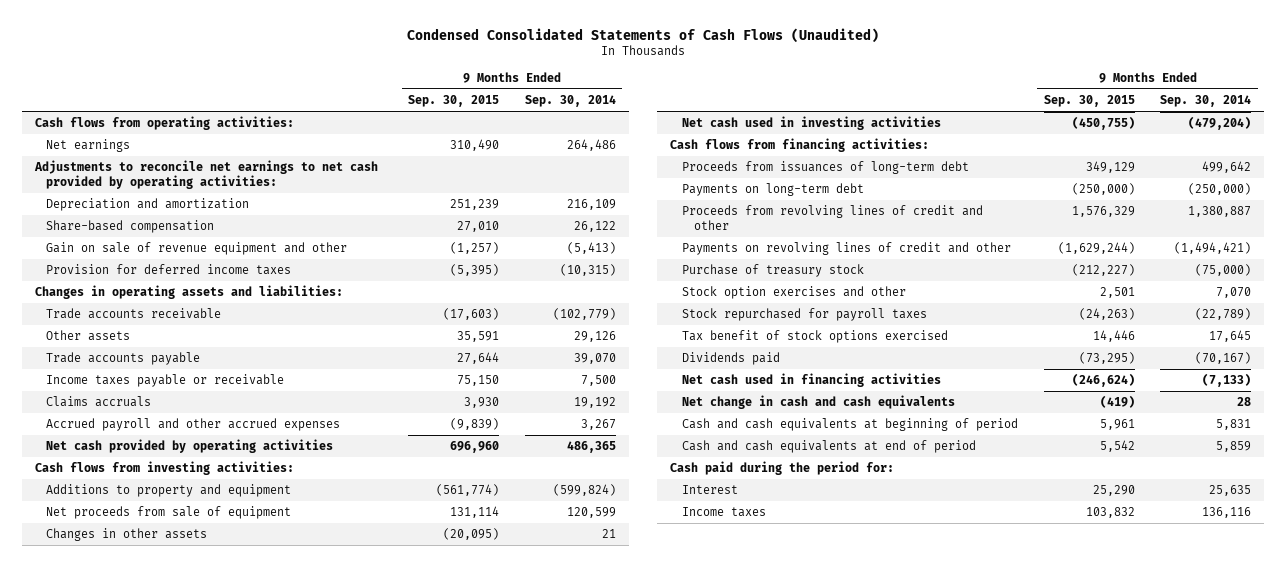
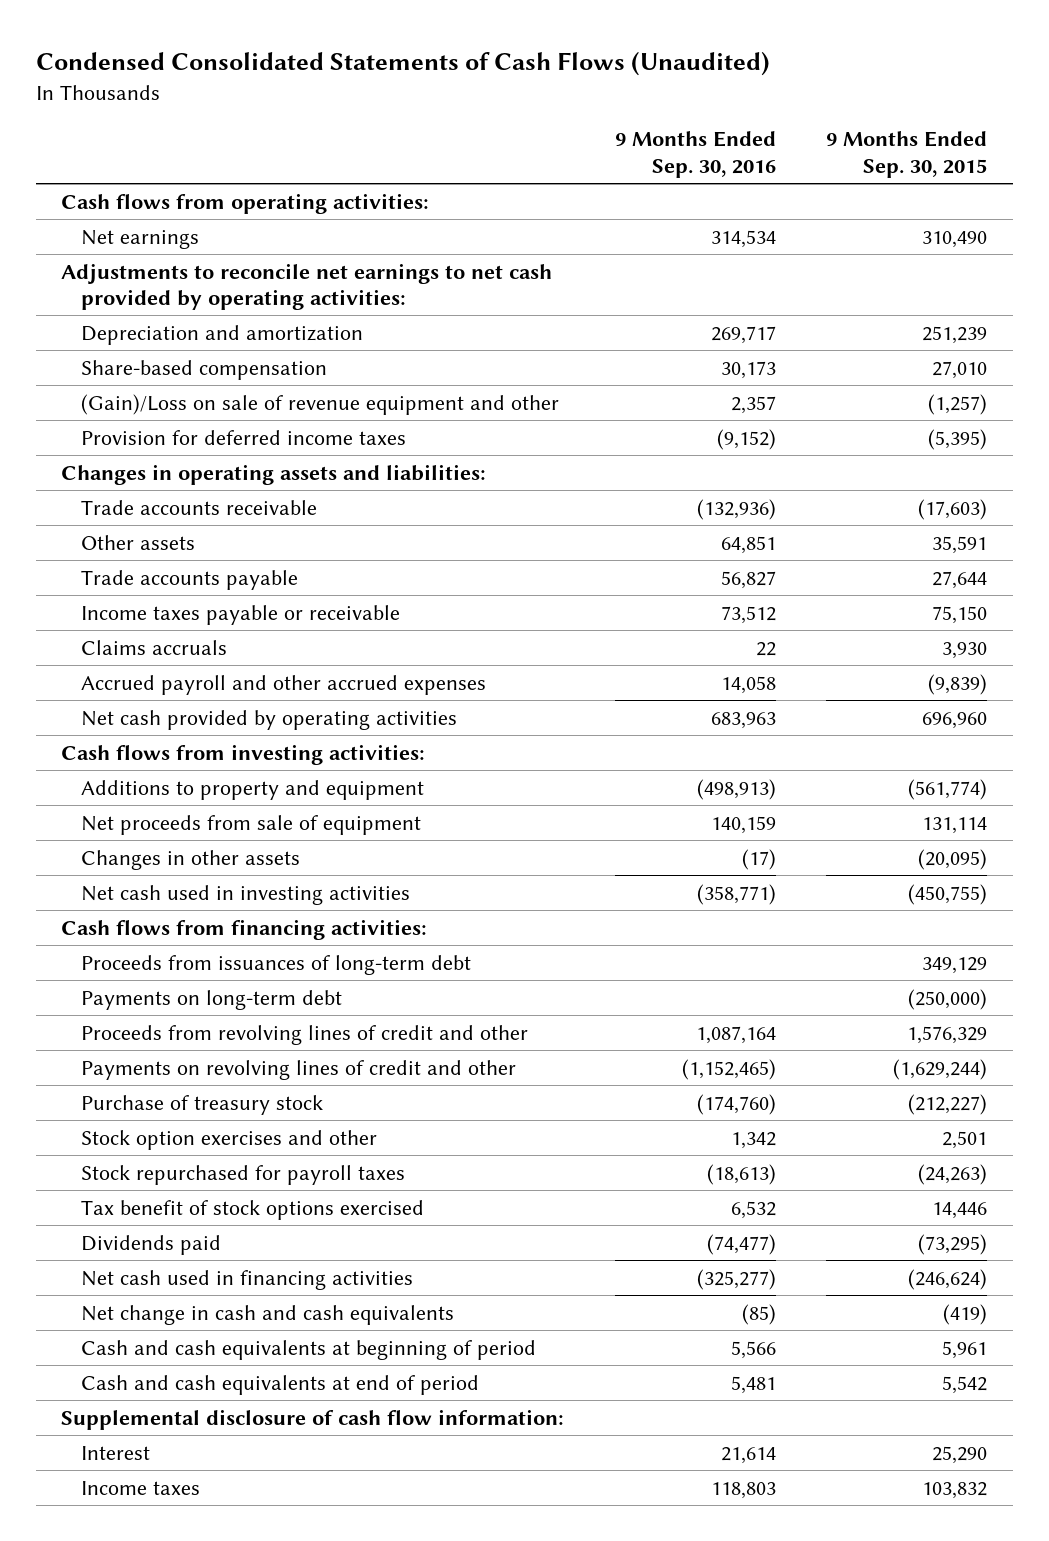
[524,95,616,108] Sep. 30, 2014 -> none
none -> [614,131,776,178] 9 Months Ended Sep. 30, 2016
[46,242,348,256] Gain on sale of revenue equipment and other -> [81,393,560,415] (Gain)/Loss on sale of revenue equipment and other
[670,461,895,476] Cash paid during the period for: -> [61,1408,565,1430] Supplemental disclosure of cash flow information:

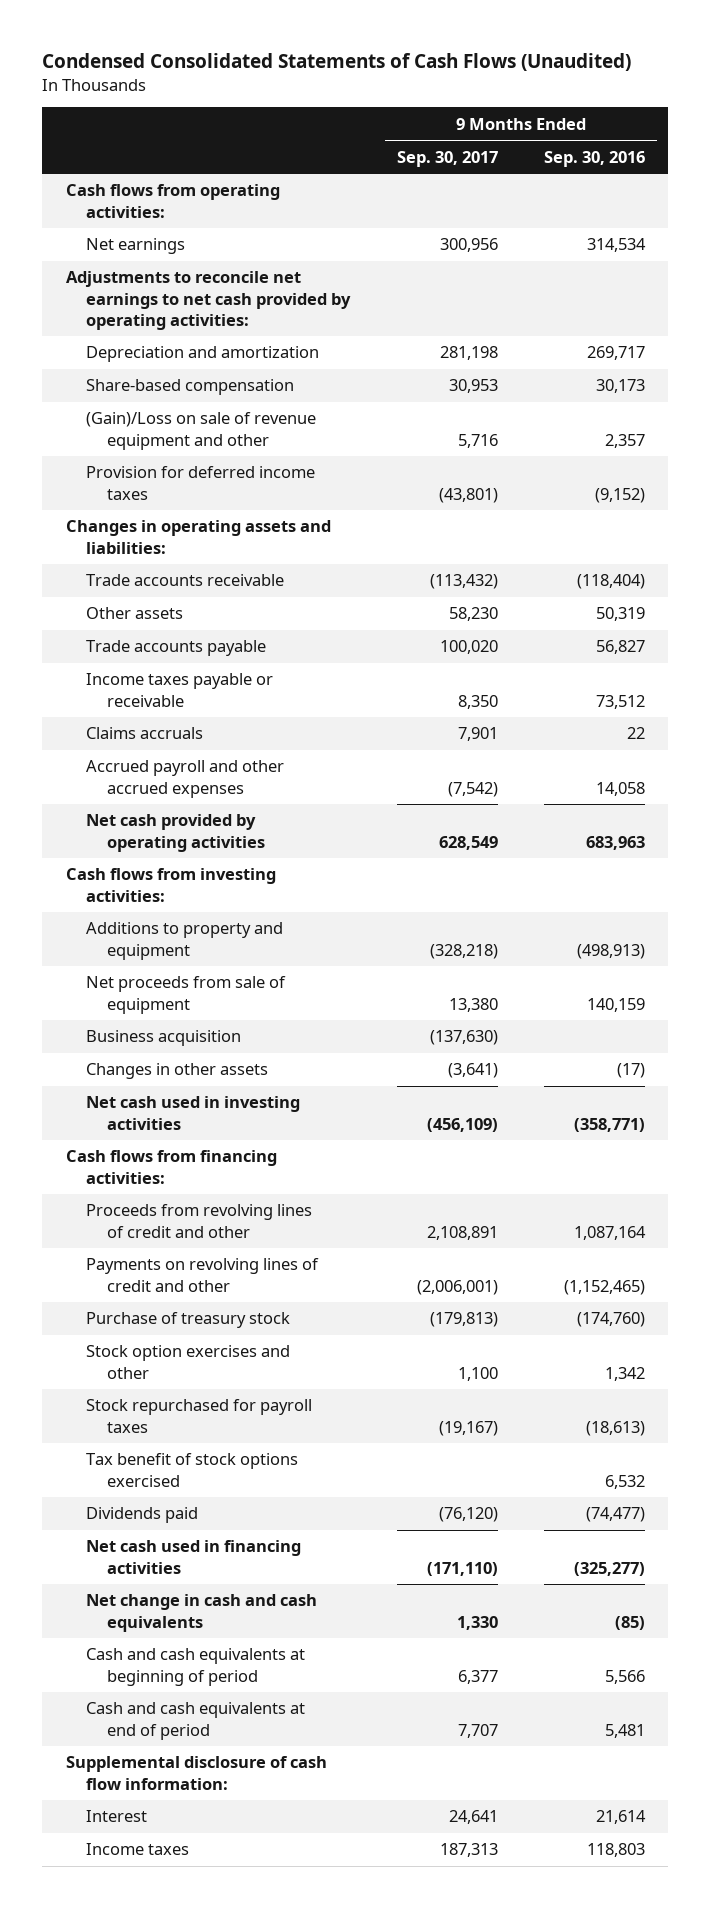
[826,131,988,178] 9 Months Ended Sep. 30, 2015 -> none
none -> [396,150,498,167] Sep. 30, 2017
[696,498,776,520] (132,936) -> [577,574,646,590] (118,404)
[720,535,776,554] 64,851 -> [596,607,646,622] 50,319
none -> [86,1030,242,1047] Business acquisition
[81,954,472,975] Proceeds from issuances of long-term debt -> none
[81,989,343,1010] Payments on long-term debt -> none

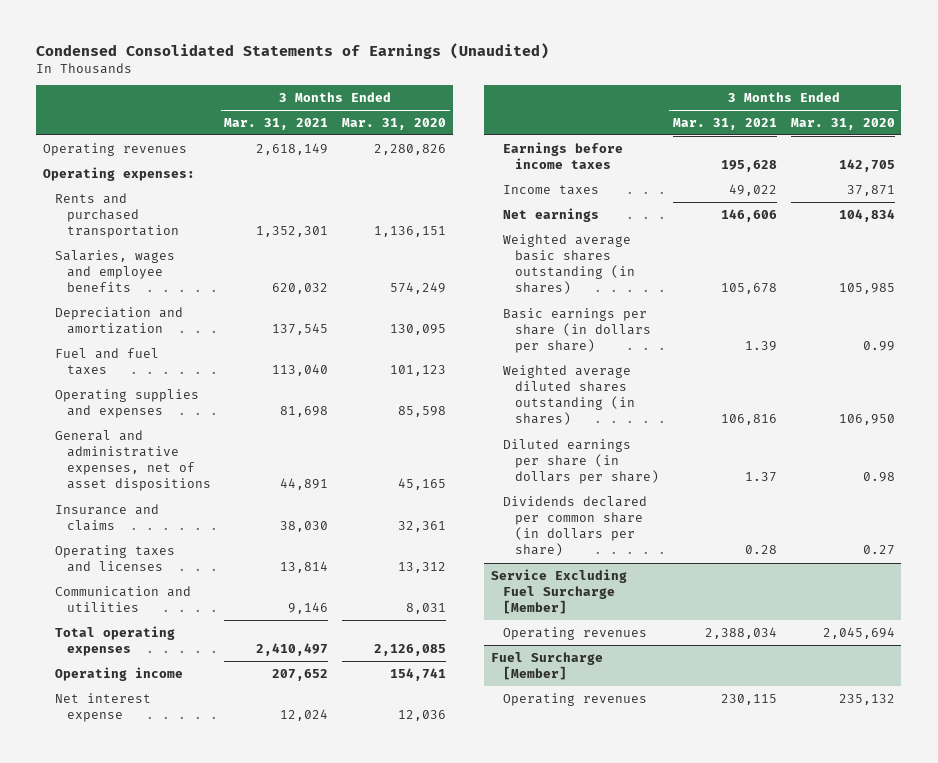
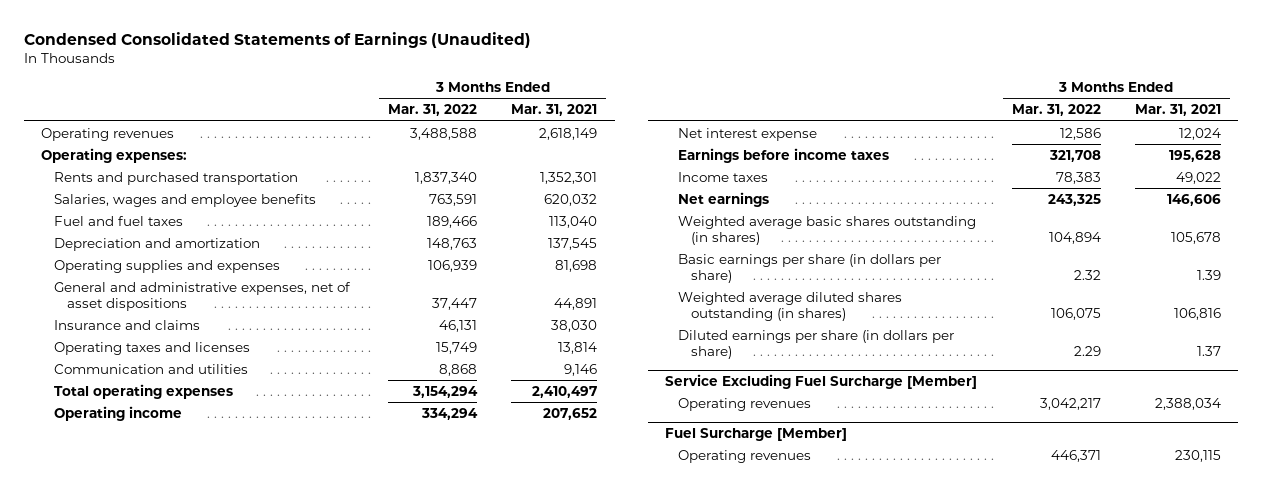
[342,117,447,130] Mar. 31, 2020 -> none
none -> [387,104,477,117] Mar. 31, 2022
[54,306,183,335] Depreciation and amortization -> [54,237,261,251] Depreciation and amortization
[503,495,648,557] Dividends declared per common share (in dollars per share) -> none

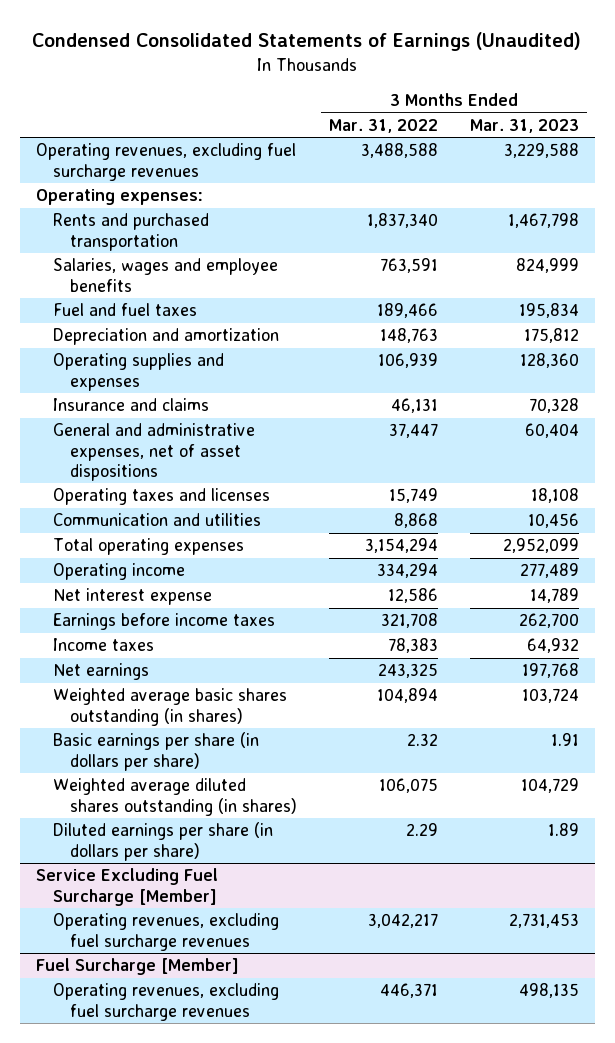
[511,104,598,117] Mar. 31, 2021 -> none
none -> [469,118,579,133] Mar. 31, 2023
[41,127,175,141] Operating revenues -> [36,143,297,181] Operating revenues, excluding fuel surcharge revenues
[54,281,352,311] General and administrative expenses, net of asset dispositions -> [52,423,255,481] General and administrative expenses, net of asset dispositions
[678,397,812,411] Operating revenues -> [52,913,279,951] Operating revenues, excluding fuel surcharge revenues
[678,449,812,463] Operating revenues -> [52,983,279,1021] Operating revenues, excluding fuel surcharge revenues

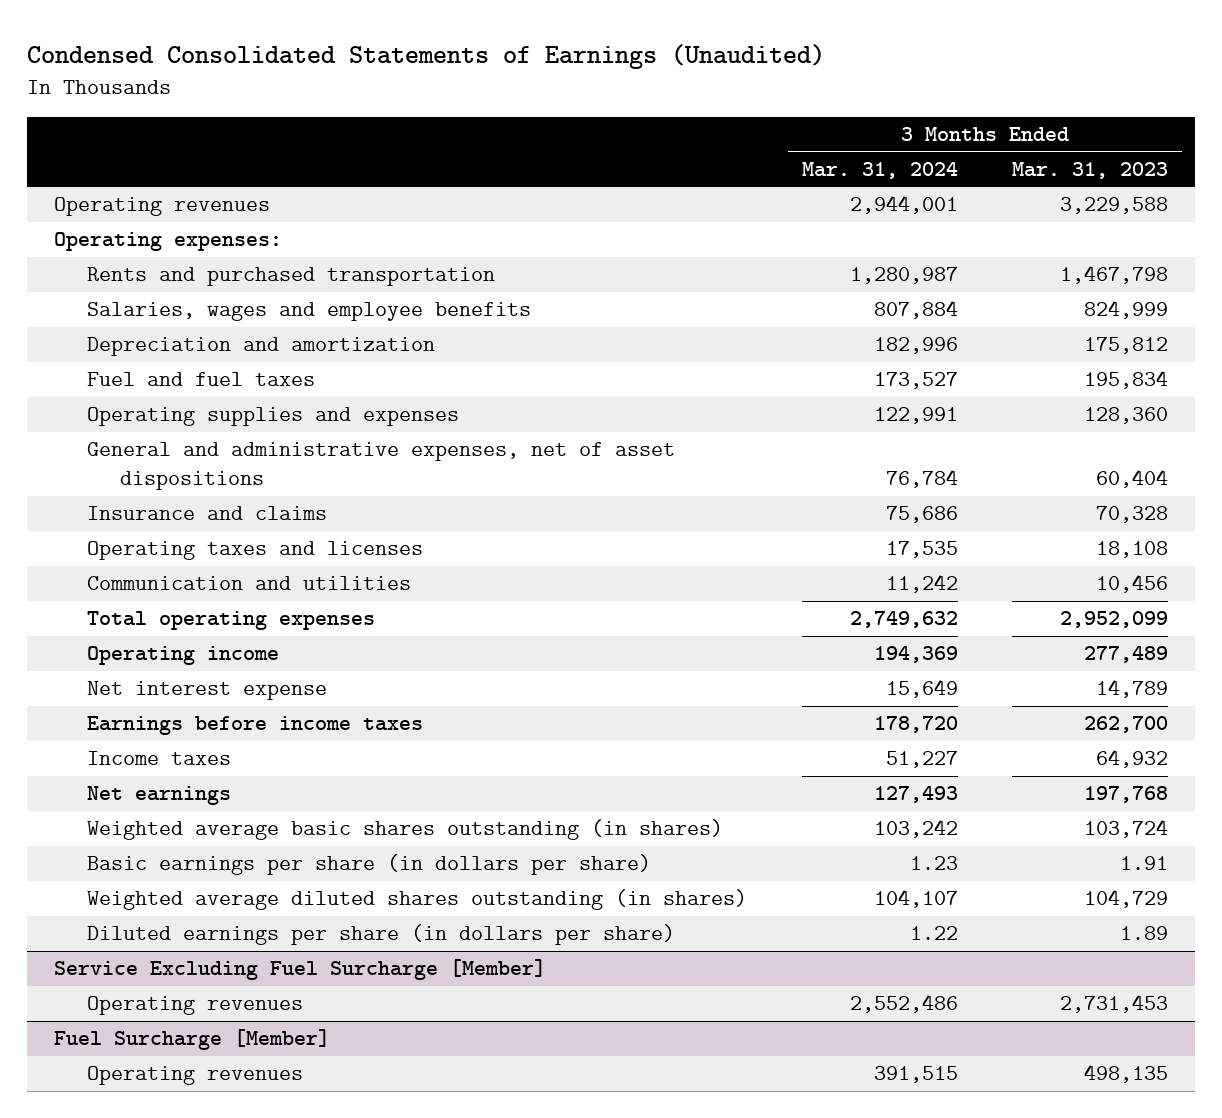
[328,118,438,133] Mar. 31, 2022 -> none
none -> [801,161,958,179] Mar. 31, 2024
[36,143,297,181] Operating revenues, excluding fuel surcharge revenues -> [54,197,271,217] Operating revenues
[52,303,197,317] Fuel and fuel taxes -> [87,372,316,387] Fuel and fuel taxes
[52,398,209,412] Insurance and claims -> [87,506,328,521] Insurance and claims
[52,913,279,951] Operating revenues, excluding fuel surcharge revenues -> [87,996,304,1016] Operating revenues
[52,983,279,1021] Operating revenues, excluding fuel surcharge revenues -> [87,1066,304,1086] Operating revenues

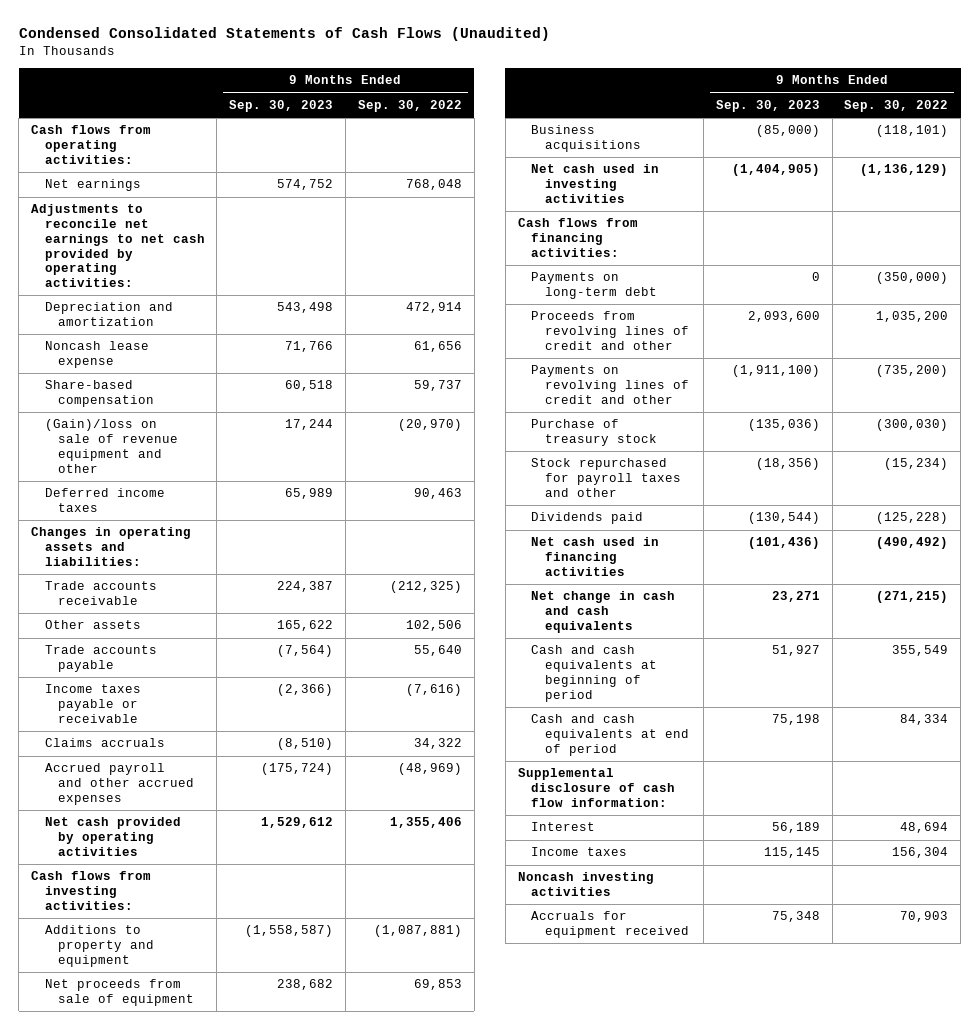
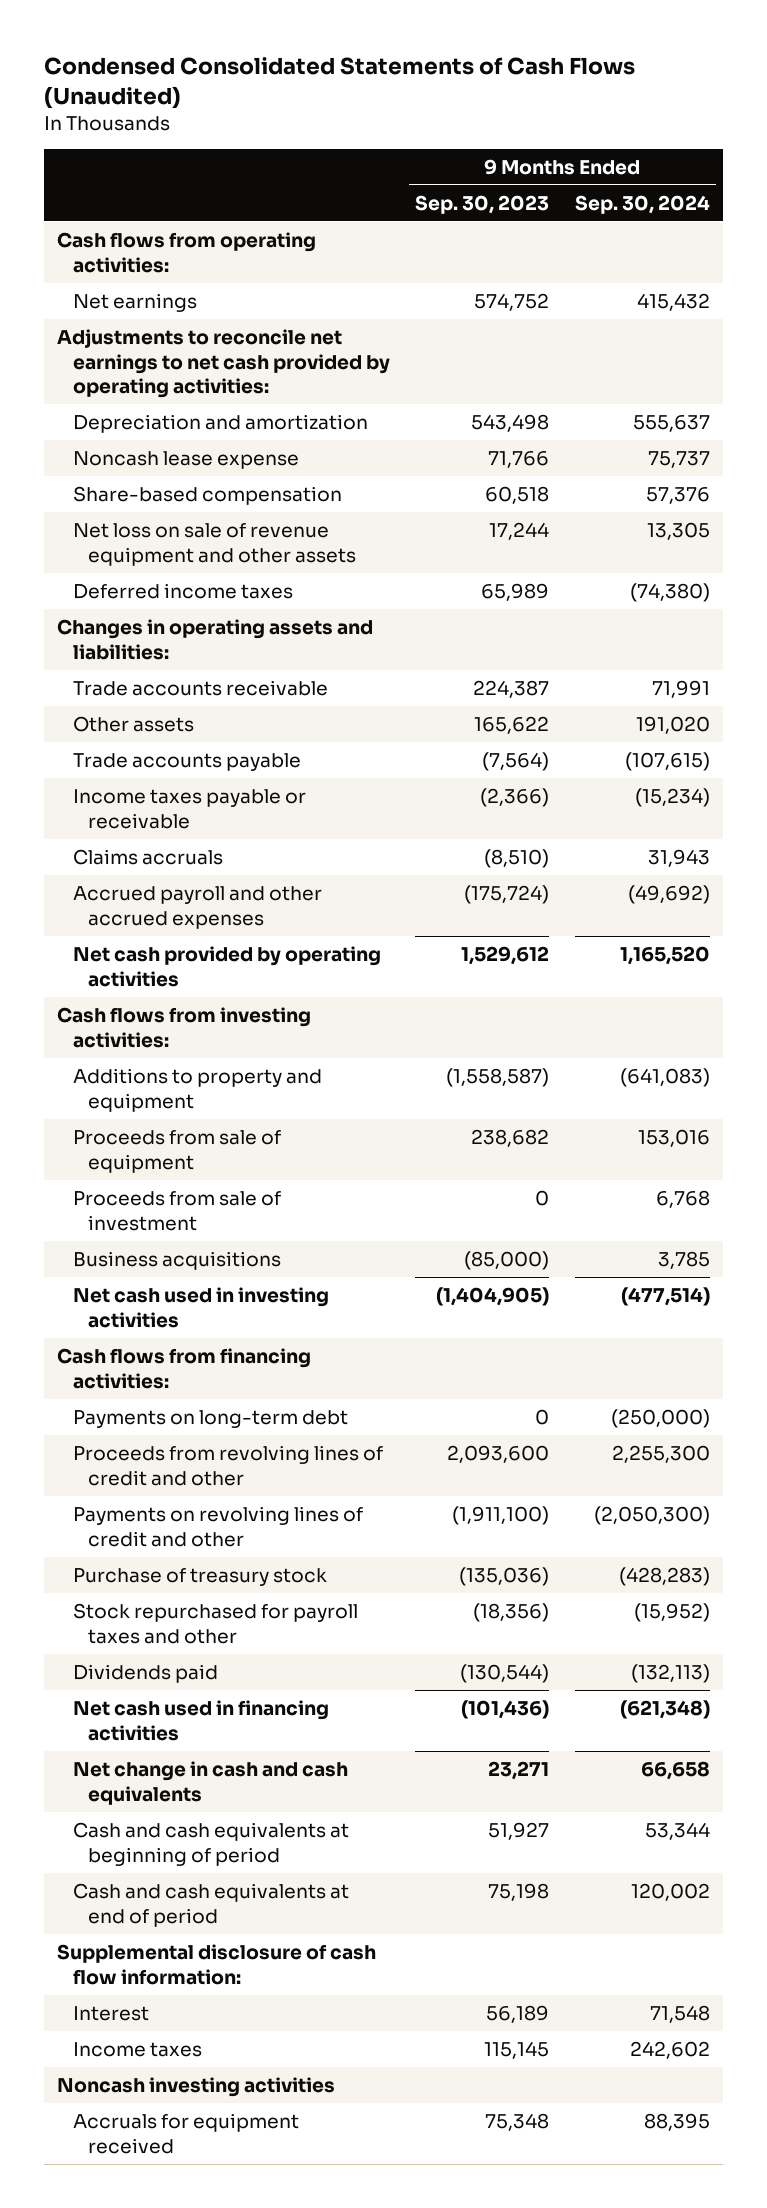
[357,99,462,112] Sep. 30, 2022 -> none
none -> [574,194,710,214] Sep. 30, 2024
[44,419,178,473] (Gain)/loss on sale of revenue equipment and other -> [72,523,357,566] Net loss on sale of revenue equipment and other assets
[44,979,194,1007] Net proceeds from sale of equipment -> [72,1130,281,1173] Proceeds from sale of equipment
none -> [72,1191,281,1231] Proceeds from sale of investment

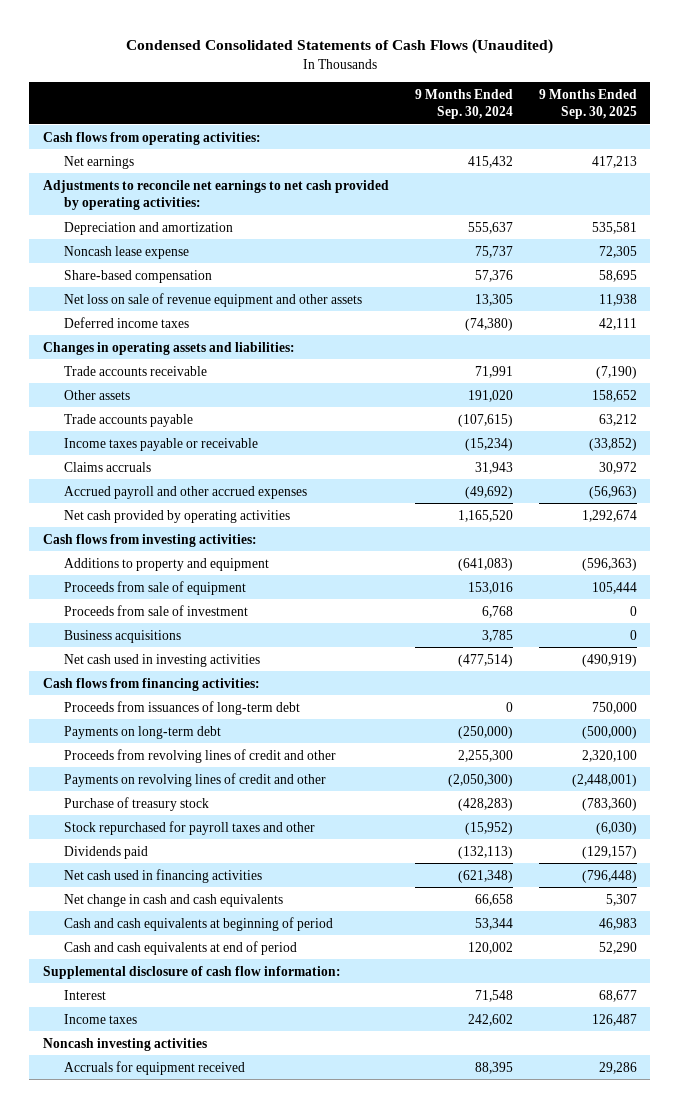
[415,194,550,214] Sep. 30, 2023 -> none
none -> [539,88,638,119] 9 Months Ended Sep. 30, 2025
none -> [64,700,301,715] Proceeds from issuances of long-term debt

